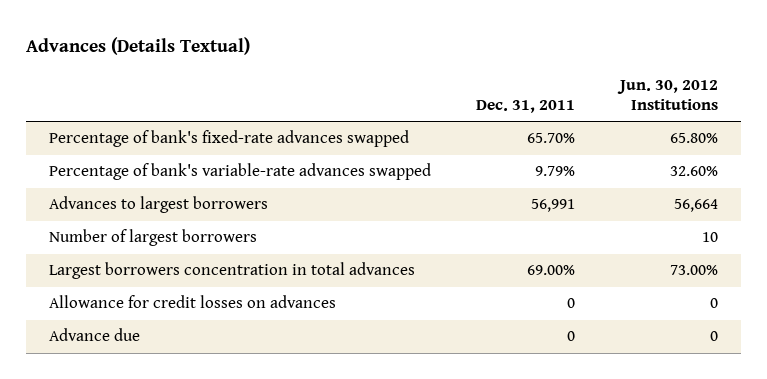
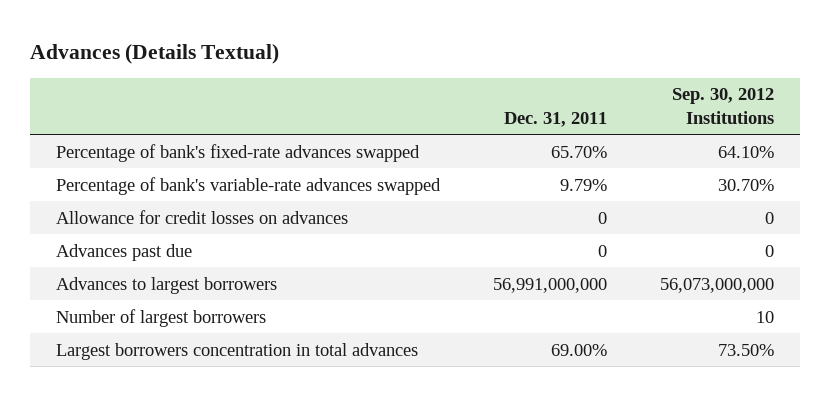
[617,79,719,111] Jun. 30, 2012 Institutions -> none
none -> [671,88,774,124] Sep. 30, 2012 Institutions
[48,295,336,309] Allowance for credit losses on advances -> [56,209,349,224] Allowance for credit losses on advances
none -> [56,243,193,261] Advances past due
[531,199,576,213] 56,991 -> [493,277,608,293] 56,991,000,000
[48,328,140,342] Advance due -> none

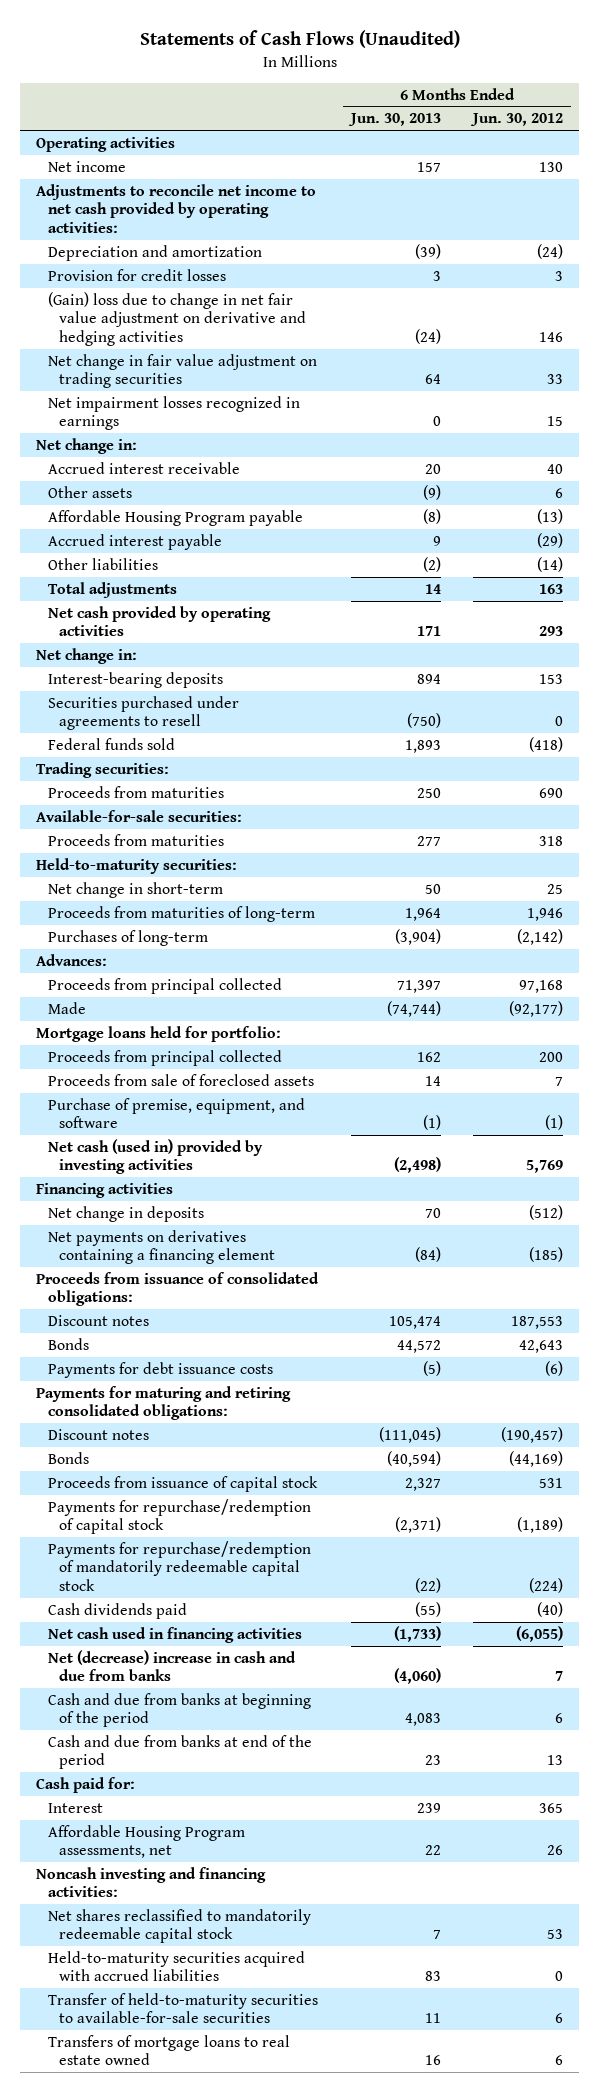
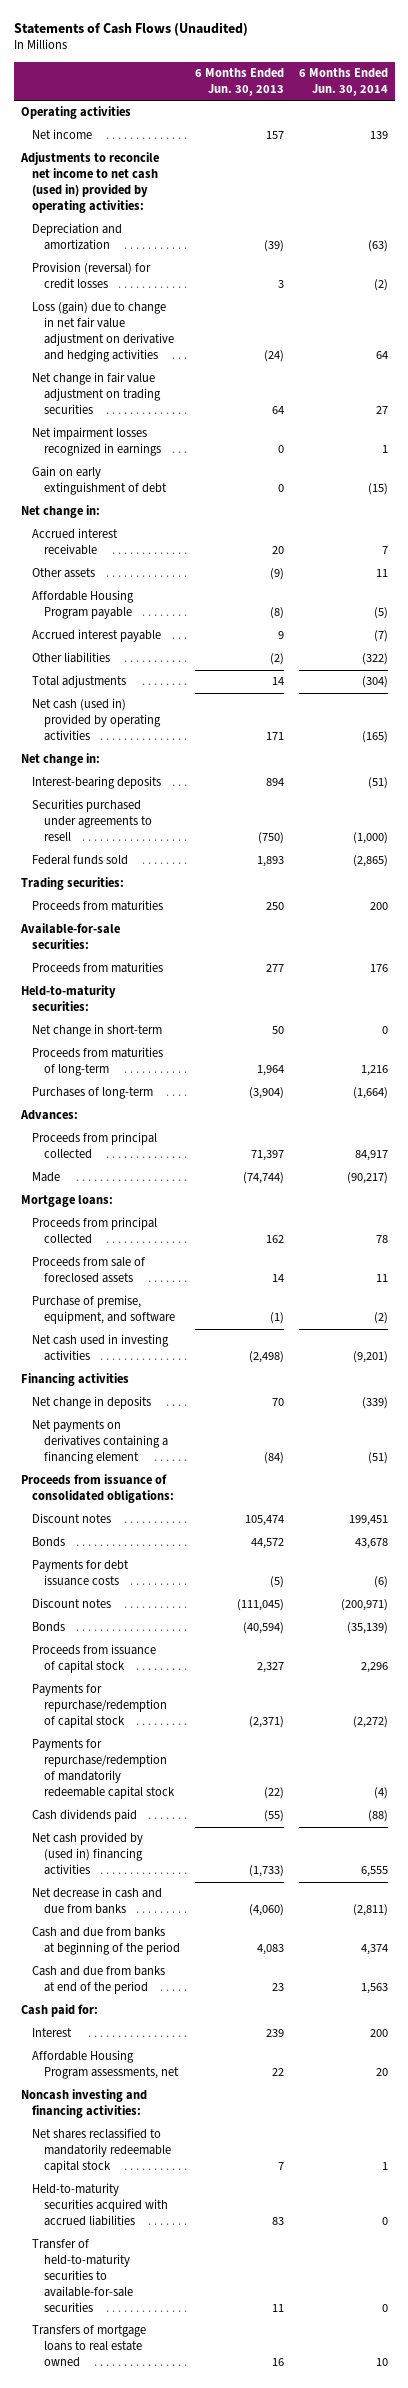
[469,113,563,127] Jun. 30, 2012 -> none
none -> [298,68,388,96] 6 Months Ended Jun. 30, 2014
[36,183,317,234] Adjustments to reconcile net income to net cash provided by operating activities: -> [19,152,159,214] Adjustments to reconcile net income to net cash (used in) provided by operating activities:
[47,268,226,281] Provision for credit losses -> [32,262,152,290] Provision (reversal) for credit losses
[47,291,307,347] (Gain) loss due to change in net fair value adjustment on derivative and hedging activities -> [32,301,174,363] Loss (gain) due to change in net fair value adjustment on derivative and hedging activities
none -> [32,466,167,496] Gain on early extinguishment of debt
[47,605,271,637] Net cash provided by operating activities -> [32,698,161,742] Net cash (used in) provided by operating activities
[36,1025,282,1042] Mortgage loans held for portfolio: -> [20,1195,113,1208] Mortgage loans:
[47,1138,263,1175] Net cash (used in) provided by investing activities -> [32,1334,170,1362] Net cash used in investing activities
[36,1385,292,1421] Payments for maturing and retiring consolidated obligations: -> none
[47,1626,302,1643] Net cash used in financing activities -> [32,1832,144,1876] Net cash provided by (used in) financing activities
[47,1649,296,1682] Net (decrease) increase in cash and due from banks -> [32,1887,163,1915] Net decrease in cash and due from banks

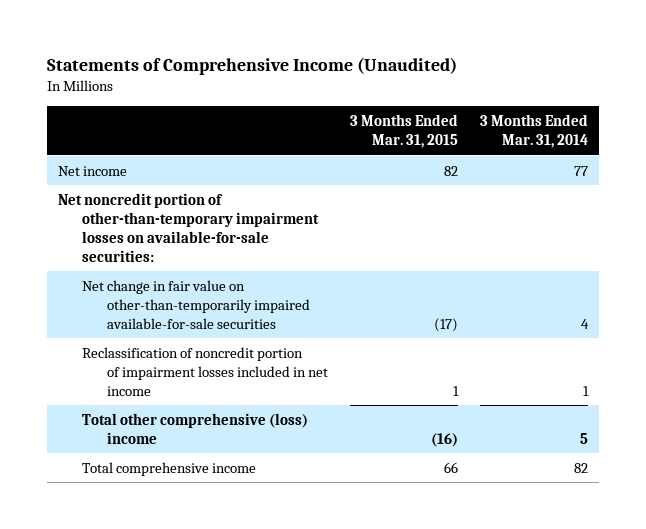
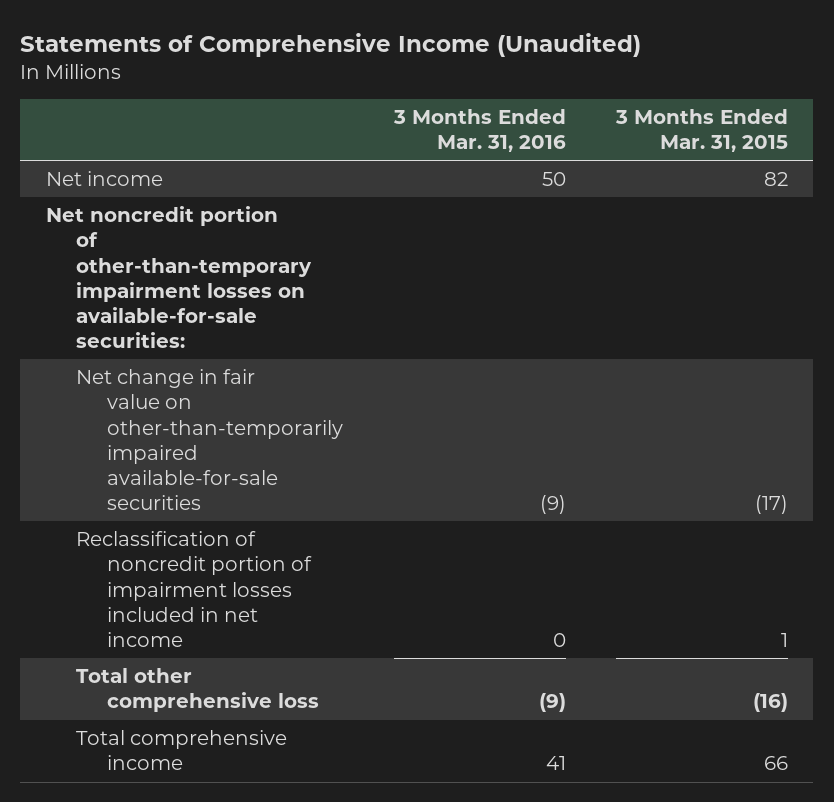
[479,114,588,149] 3 Months Ended Mar. 31, 2014 -> none
none -> [392,108,566,153] 3 Months Ended Mar. 31, 2016
[82,412,309,444] Total other comprehensive (loss) income -> [76,668,319,713] Total other comprehensive loss

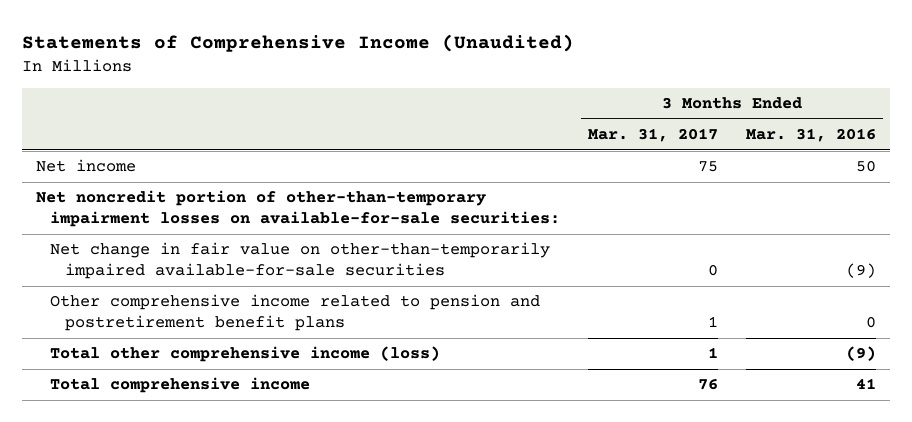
[615,108,789,153] 3 Months Ended Mar. 31, 2015 -> none
none -> [588,128,719,143] Mar. 31, 2017
[76,531,312,648] Reclassification of noncredit portion of impairment losses included in net income -> none
none -> [50,294,541,331] Other comprehensive income related to pension and postretirement benefit plans
[76,668,319,713] Total other comprehensive loss -> [50,346,441,363] Total other comprehensive income (loss)

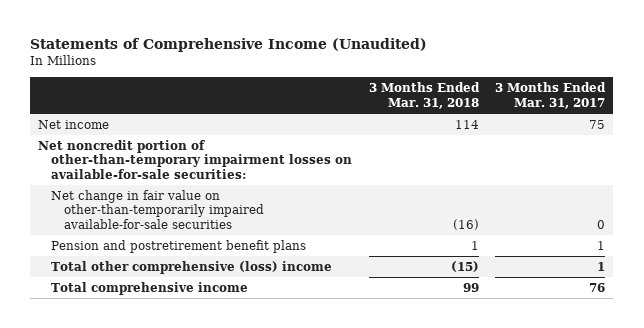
[746,128,877,143] Mar. 31, 2016 -> none
none -> [368,82,480,109] 3 Months Ended Mar. 31, 2018
[50,294,541,331] Other comprehensive income related to pension and postretirement benefit plans -> [51,239,307,253] Pension and postretirement benefit plans
[50,346,441,363] Total other comprehensive income (loss) -> [51,260,333,274] Total other comprehensive (loss) income

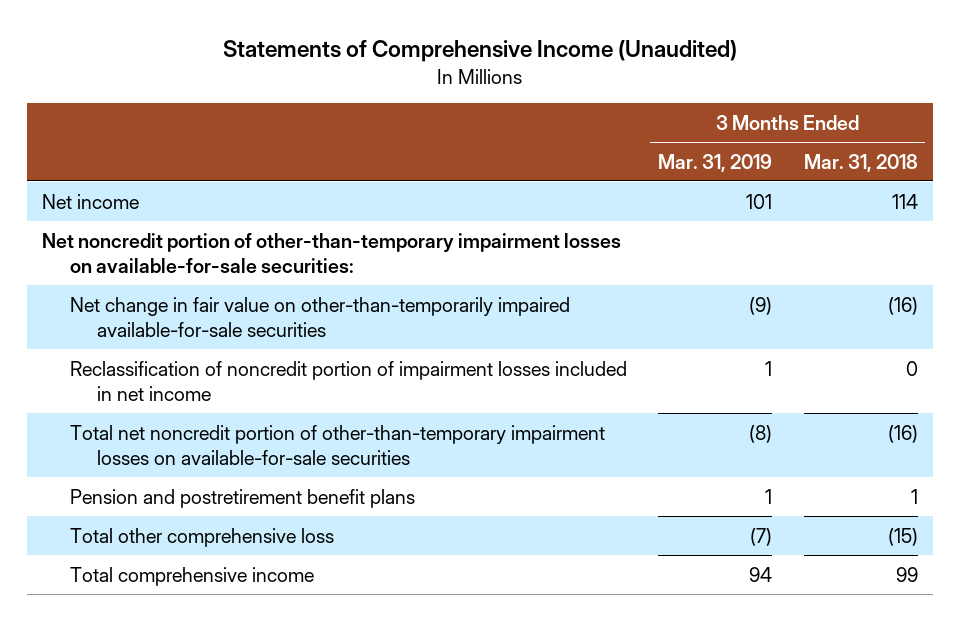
[495,82,607,109] 3 Months Ended Mar. 31, 2017 -> none
none -> [658,153,773,172] Mar. 31, 2019
none -> [69,360,627,401] Reclassification of noncredit portion of impairment losses included in net income
none -> [69,424,605,465] Total net noncredit portion of other-than-temporary impairment losses on available-for-sale securities
[51,260,333,274] Total other comprehensive (loss) income -> [69,527,334,547] Total other comprehensive loss

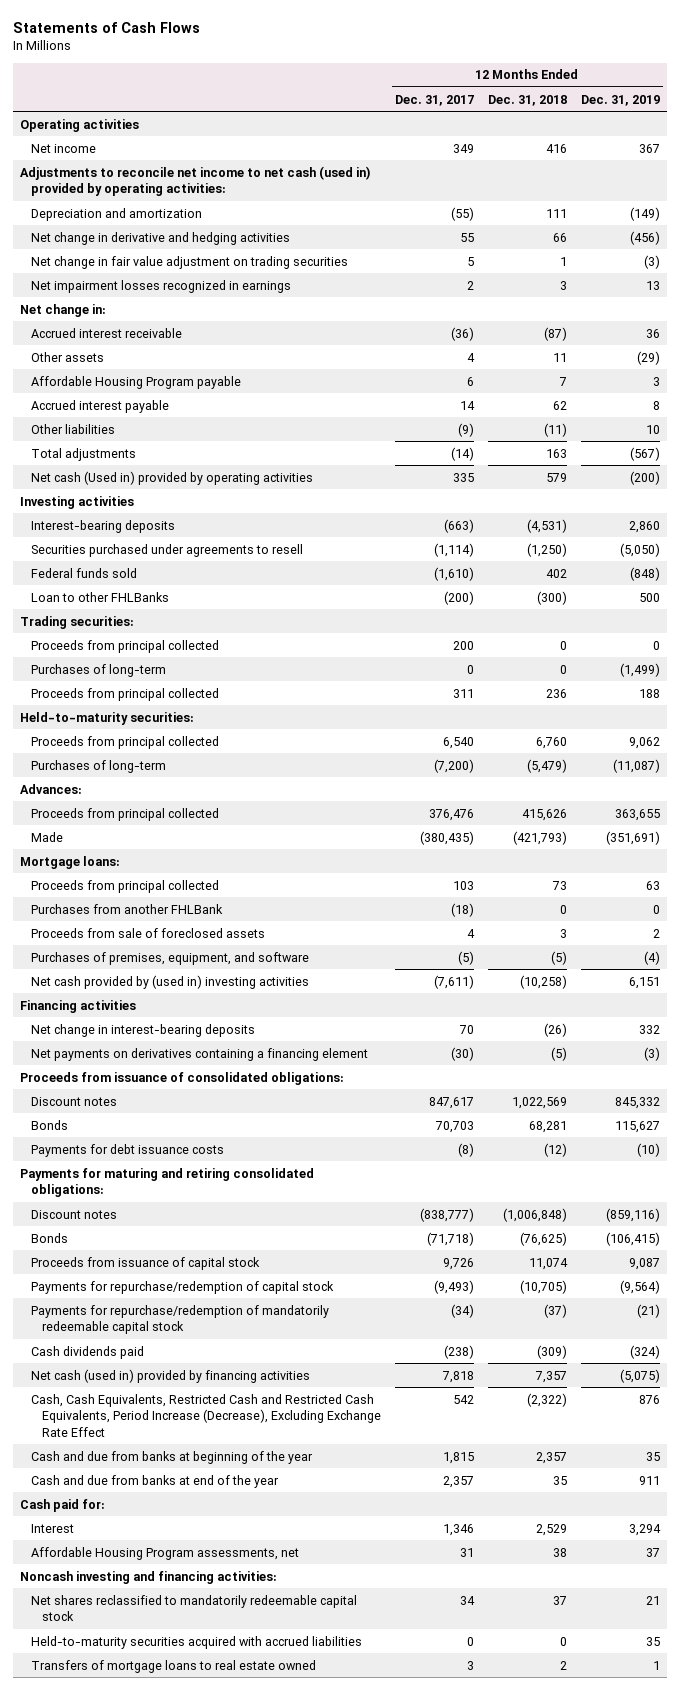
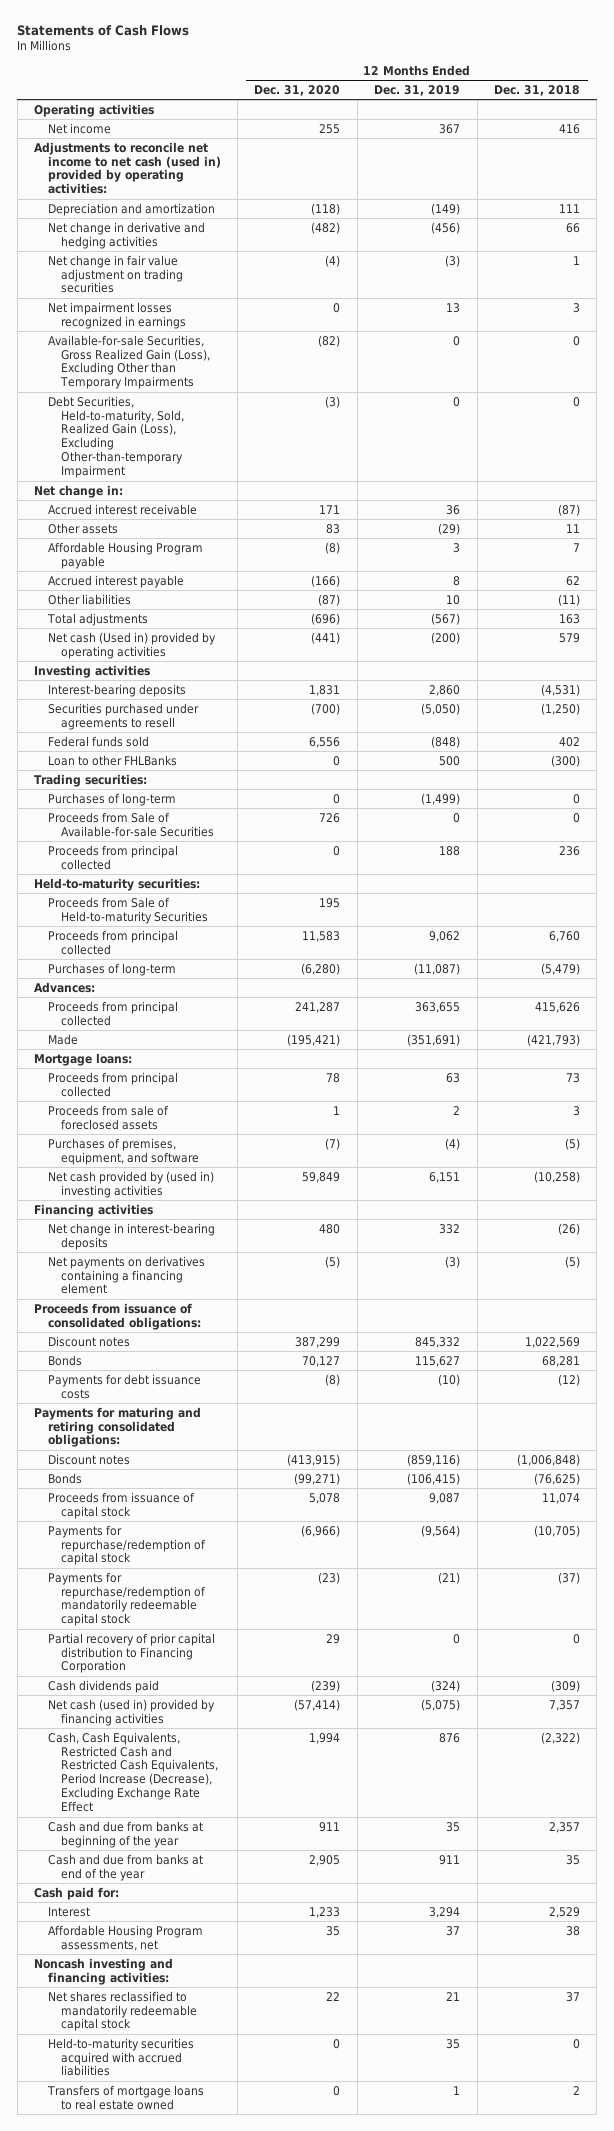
[395,94,475,106] Dec. 31, 2017 -> none
none -> [254,84,341,96] Dec. 31, 2020
none -> [47,334,210,390] Available-for-sale Securities, Gross Realized Gain (Loss), Excluding Other than Temporary Impairments
none -> [47,395,184,479] Debt Securities, Held-to-maturity, Sold, Realized Gain (Loss), Excluding Other-than-temporary Impairment
[31,639,220,653] Proceeds from principal collected -> none
none -> [47,811,214,837] Proceeds from Sale of Available-for-sale Securities
none -> [47,896,208,924] Proceeds from Sale of Held-to-maturity Securities
[31,903,224,914] Purchases from another FHLBank -> none
none -> [47,1632,215,1674] Partial recovery of prior capital distribution to Financing Corporation

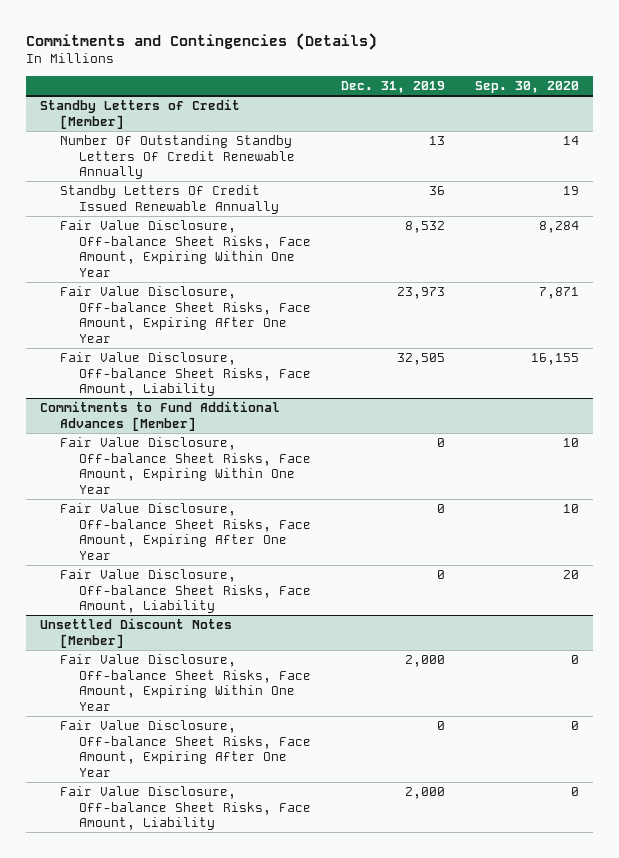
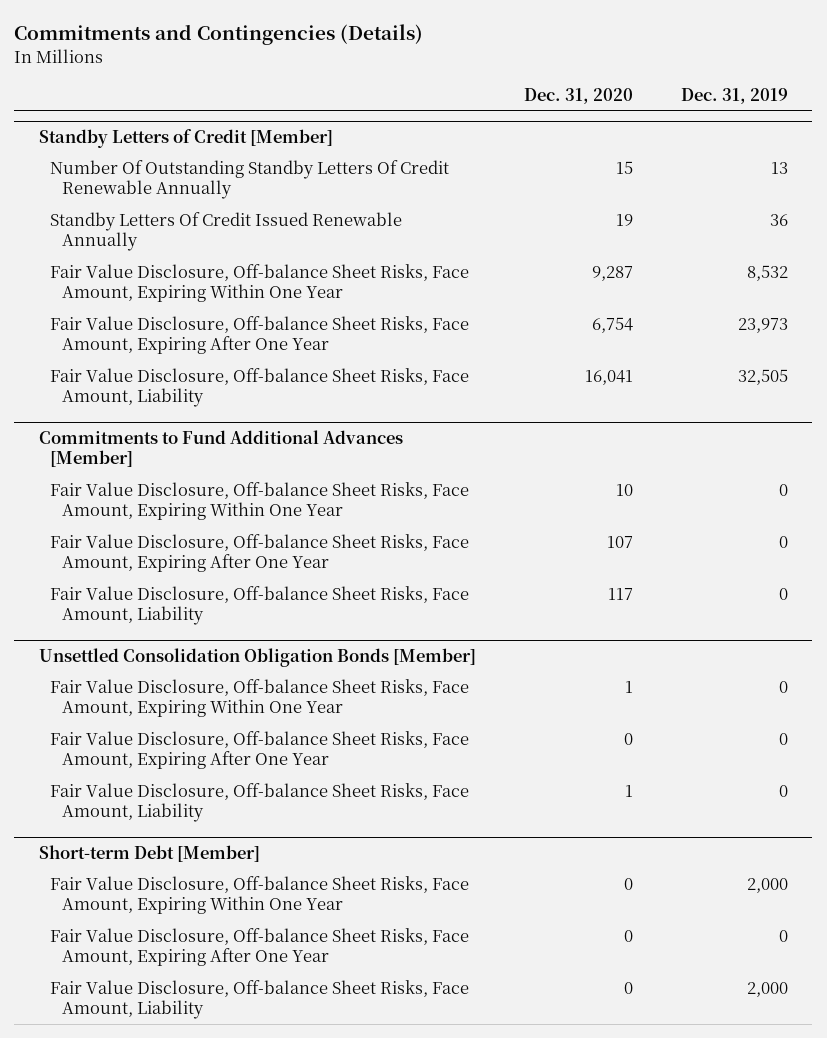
[474,81,579,94] Sep. 30, 2020 -> none
none -> [523,87,633,104] Dec. 31, 2020
none -> [38,647,476,667] Unsettled Consolidation Obligation Bonds [Member]
none -> [50,678,470,718] Fair Value Disclosure, Off-balance Sheet Risks, Face Amount, Expiring Within One Year
none -> [50,730,470,770] Fair Value Disclosure, Off-balance Sheet Risks, Face Amount, Expiring After One Year
none -> [50,782,470,823] Fair Value Disclosure, Off-balance Sheet Risks, Face Amount, Liability
[40,618,233,648] Unsettled Discount Notes [Member] -> [38,844,260,862] Short-term Debt [Member]

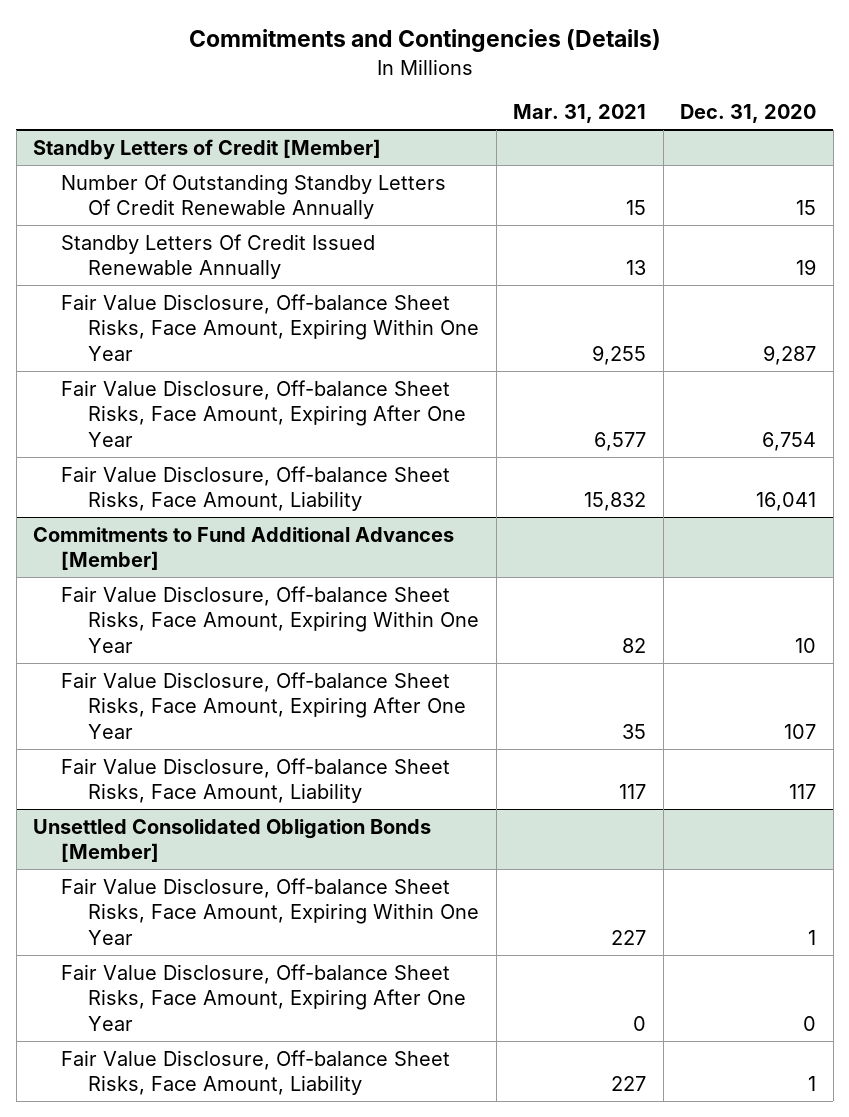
[681,87,789,104] Dec. 31, 2019 -> none
none -> [513,104,647,124] Mar. 31, 2021
[38,647,476,667] Unsettled Consolidation Obligation Bonds [Member] -> [33,818,432,863] Unsettled Consolidated Obligation Bonds [Member]
[38,844,260,862] Short-term Debt [Member] -> none
[50,875,470,915] Fair Value Disclosure, Off-balance Sheet Risks, Face Amount, Expiring Within One Year -> none
[50,927,470,967] Fair Value Disclosure, Off-balance Sheet Risks, Face Amount, Expiring After One Year -> none
[50,979,470,1020] Fair Value Disclosure, Off-balance Sheet Risks, Face Amount, Liability -> none

